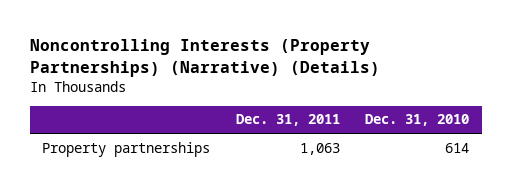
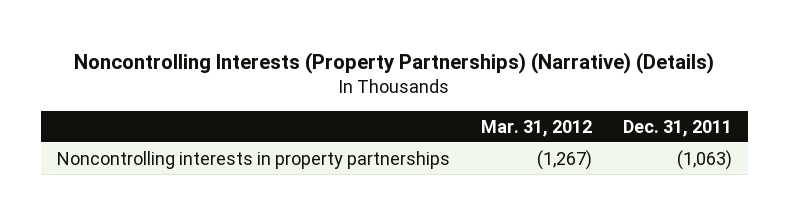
[365,114,470,127] Dec. 31, 2010 -> none
none -> [480,119,592,137] Mar. 31, 2012
[42,141,211,157] Property partnerships -> [56,150,450,169] Noncontrolling interests in property partnerships
[299,142,340,155] 1,063 -> [676,149,732,170] (1,063)

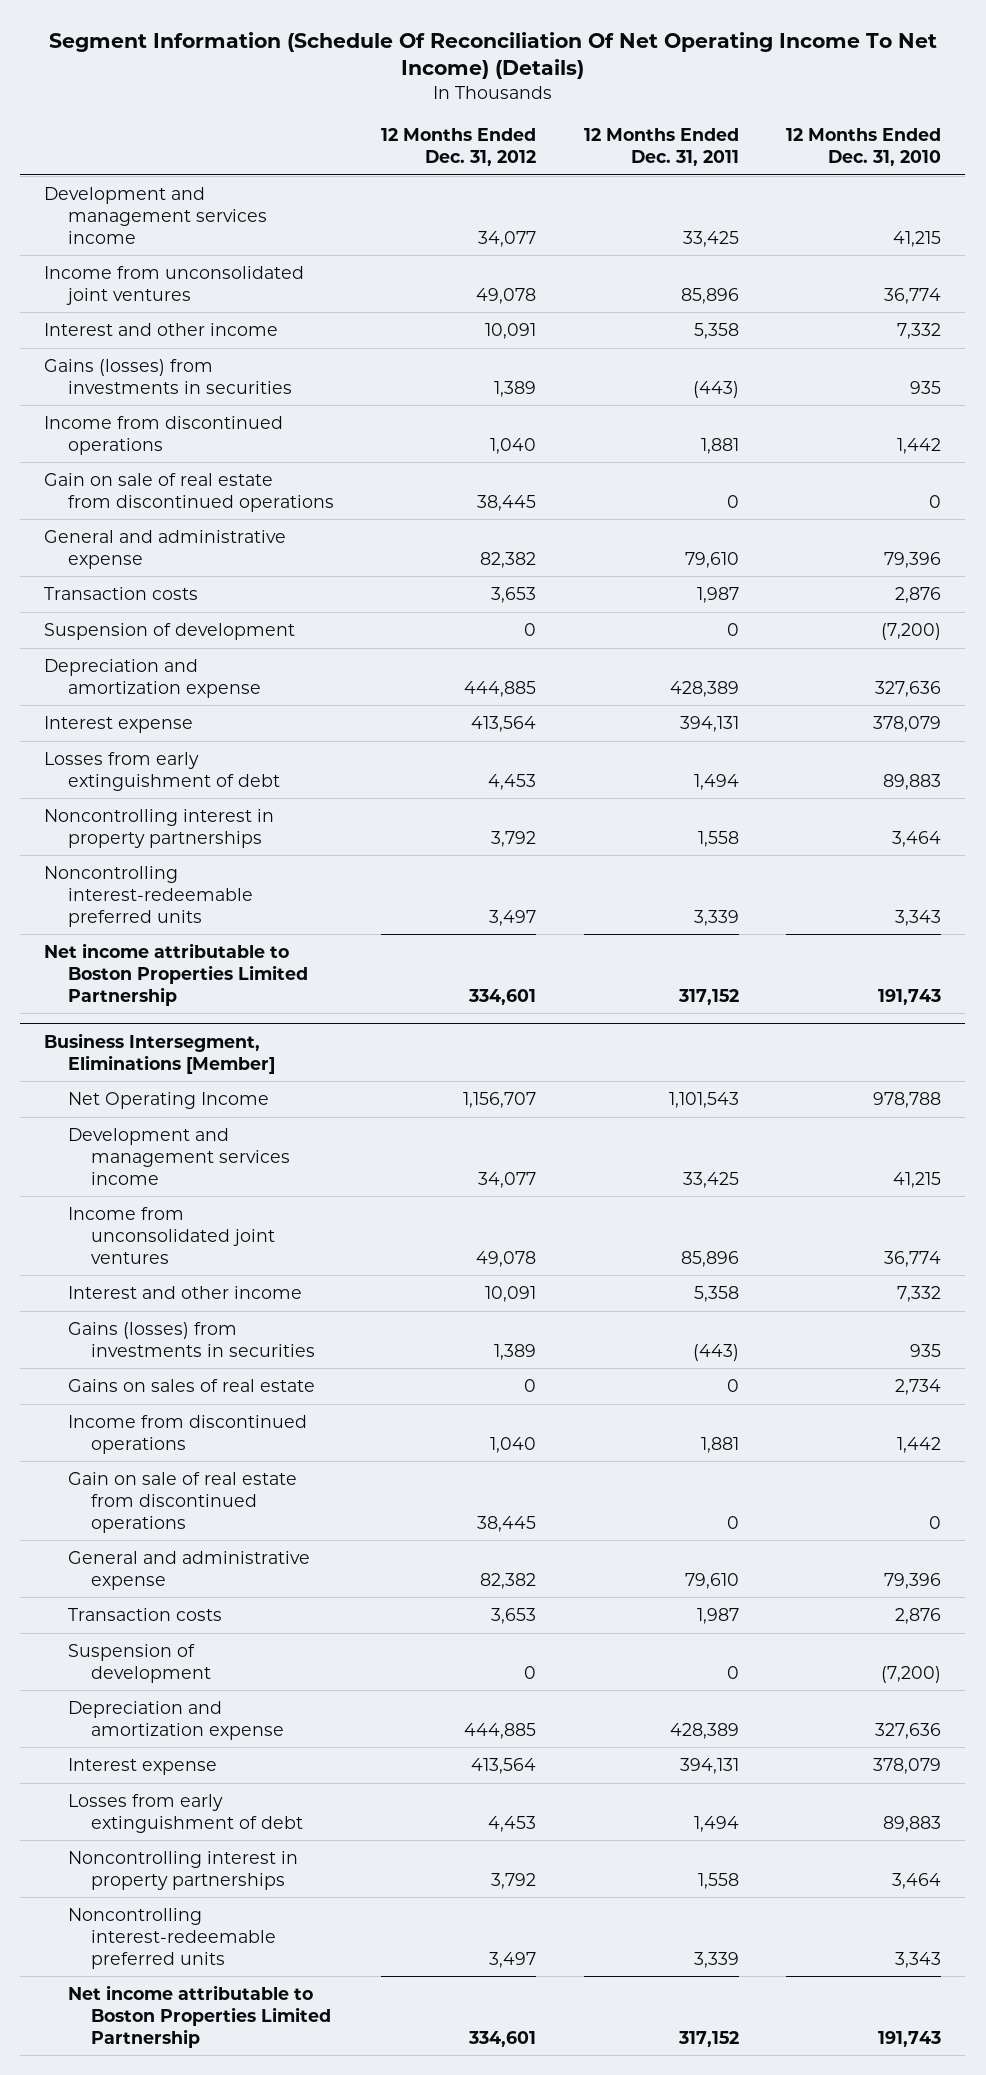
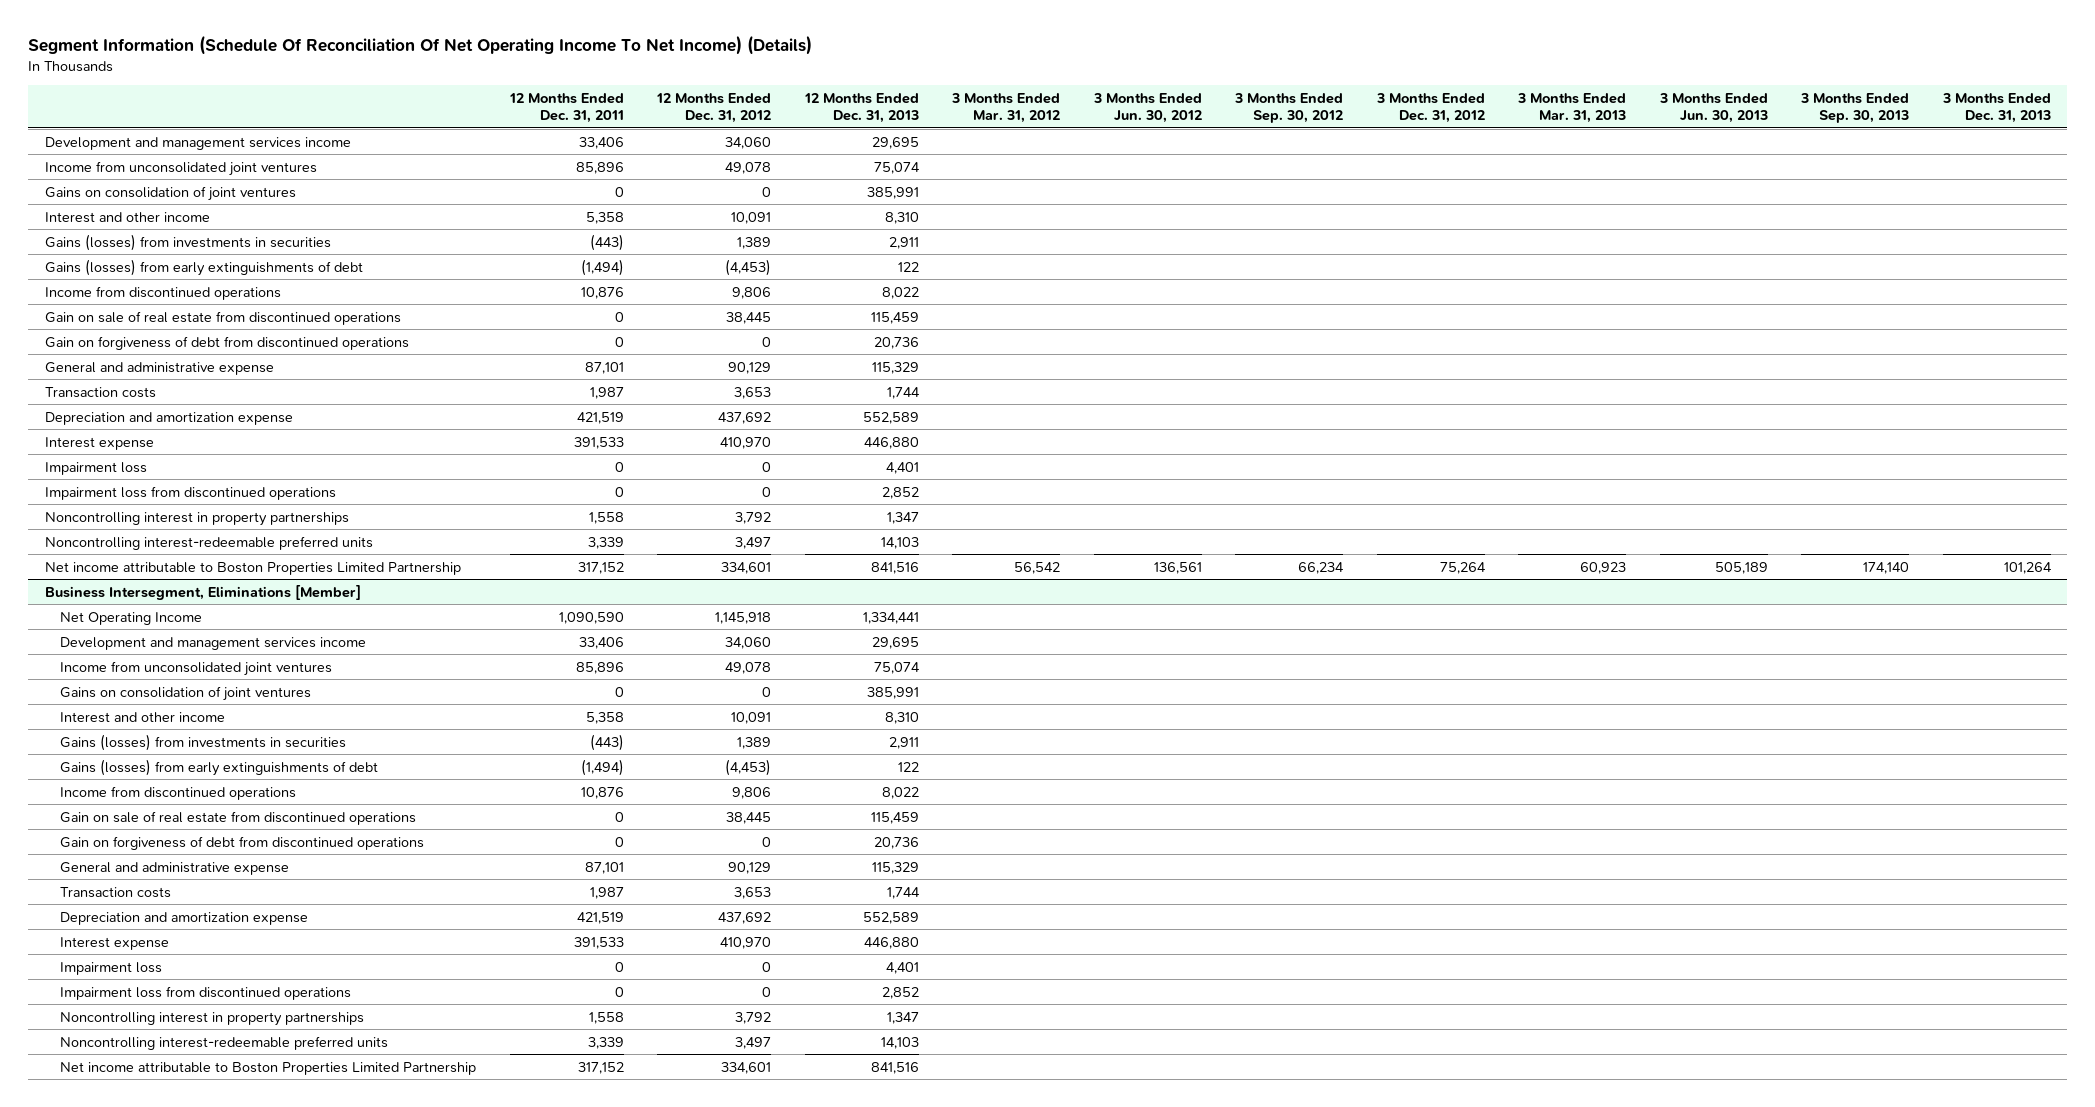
[786,128,942,166] 12 Months Ended Dec. 31, 2010 -> none
none -> [803,92,919,123] 12 Months Ended Dec. 31, 2013
none -> [951,92,1061,123] 3 Months Ended Mar. 31, 2012
none -> [1092,92,1202,123] 3 Months Ended Jun. 30, 2012
none -> [1234,92,1344,123] 3 Months Ended Sep. 30, 2012
none -> [1375,92,1485,123] 3 Months Ended Dec. 31, 2012
none -> [1517,92,1627,123] 3 Months Ended Mar. 31, 2013
none -> [1658,92,1768,123] 3 Months Ended Jun. 30, 2013
none -> [1800,92,1910,123] 3 Months Ended Sep. 30, 2013
none -> [1941,92,2051,123] 3 Months Ended Dec. 31, 2013
[478,230,537,247] 34,077 -> [725,136,772,149] 34,060
[682,230,739,247] 33,425 -> [578,136,624,149] 33,406
none -> [44,185,296,201] Gains on consolidation of joint ventures
none -> [44,258,363,276] Gains (losses) from early extinguishments of debt
[490,437,537,454] 1,040 -> [732,286,772,299] 9,806
[700,437,739,454] 1,881 -> [580,286,624,299] 10,876
none -> [44,335,409,350] Gain on forgiveness of debt from discontinued operations
[480,551,537,568] 82,382 -> [728,361,772,374] 90,129
[684,551,739,568] 79,610 -> [584,361,624,374] 87,101
[44,623,296,641] Suspension of development -> none
[44,752,280,791] Losses from early extinguishment of debt -> none
[464,680,537,697] 444,885 -> [718,411,772,424] 437,692
[669,680,739,697] 428,389 -> [576,411,624,424] 421,519
[471,716,537,733] 413,564 -> [720,436,772,449] 410,970
[679,716,739,733] 394,131 -> [573,436,624,449] 391,533
none -> [44,461,147,475] Impairment loss
none -> [44,485,336,500] Impairment loss from discontinued operations
[463,1092,537,1109] 1,156,707 -> [715,611,772,624] 1,145,918
[668,1092,739,1109] 1,101,543 -> [558,611,624,624] 1,090,590
[478,1171,537,1188] 34,077 -> [725,636,772,649] 34,060
[682,1171,739,1188] 33,425 -> [578,636,624,649] 33,406
none -> [60,685,312,701] Gains on consolidation of joint ventures
[67,1379,315,1393] Gains on sales of real estate -> none
none -> [60,758,379,776] Gains (losses) from early extinguishments of debt
[490,1436,537,1453] 1,040 -> [732,786,772,799] 9,806
[700,1436,739,1453] 1,881 -> [580,786,624,799] 10,876
none -> [60,835,425,850] Gain on forgiveness of debt from discontinued operations
[480,1572,537,1589] 82,382 -> [728,861,772,874] 90,129
[684,1572,739,1589] 79,610 -> [584,861,624,874] 87,101
[67,1644,212,1683] Suspension of development -> none
[67,1794,304,1833] Losses from early extinguishment of debt -> none
[464,1722,537,1739] 444,885 -> [718,911,772,924] 437,692
[669,1722,739,1739] 428,389 -> [576,911,624,924] 421,519
[471,1758,537,1775] 413,564 -> [720,936,772,949] 410,970
[679,1758,739,1775] 394,131 -> [573,936,624,949] 391,533
none -> [60,961,163,975] Impairment loss
none -> [60,985,352,1000] Impairment loss from discontinued operations

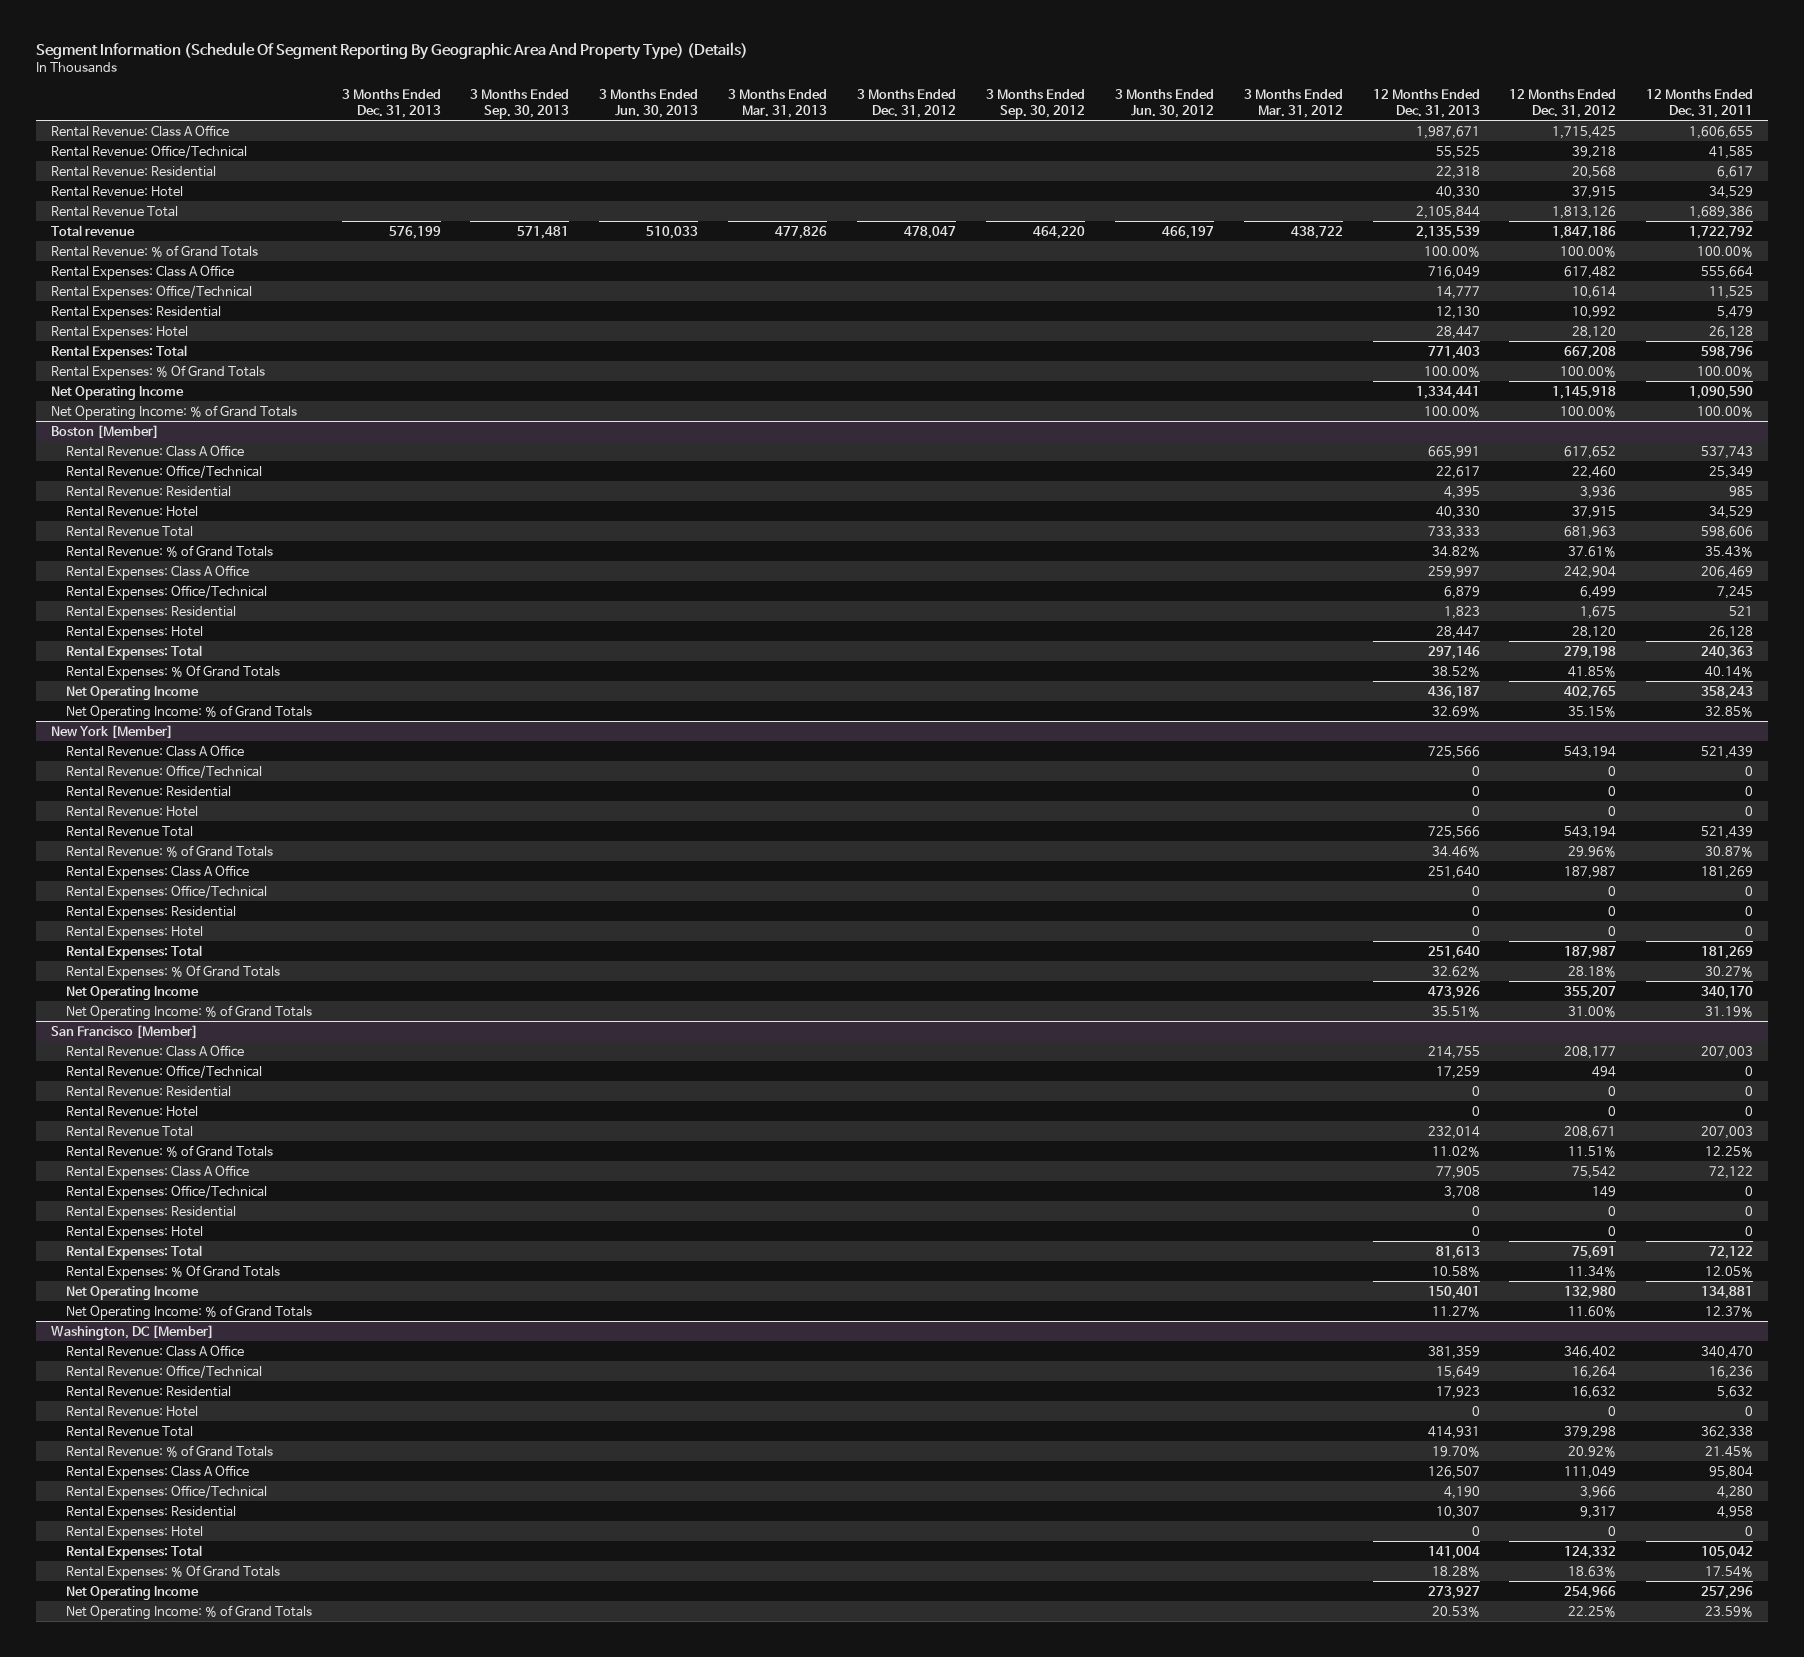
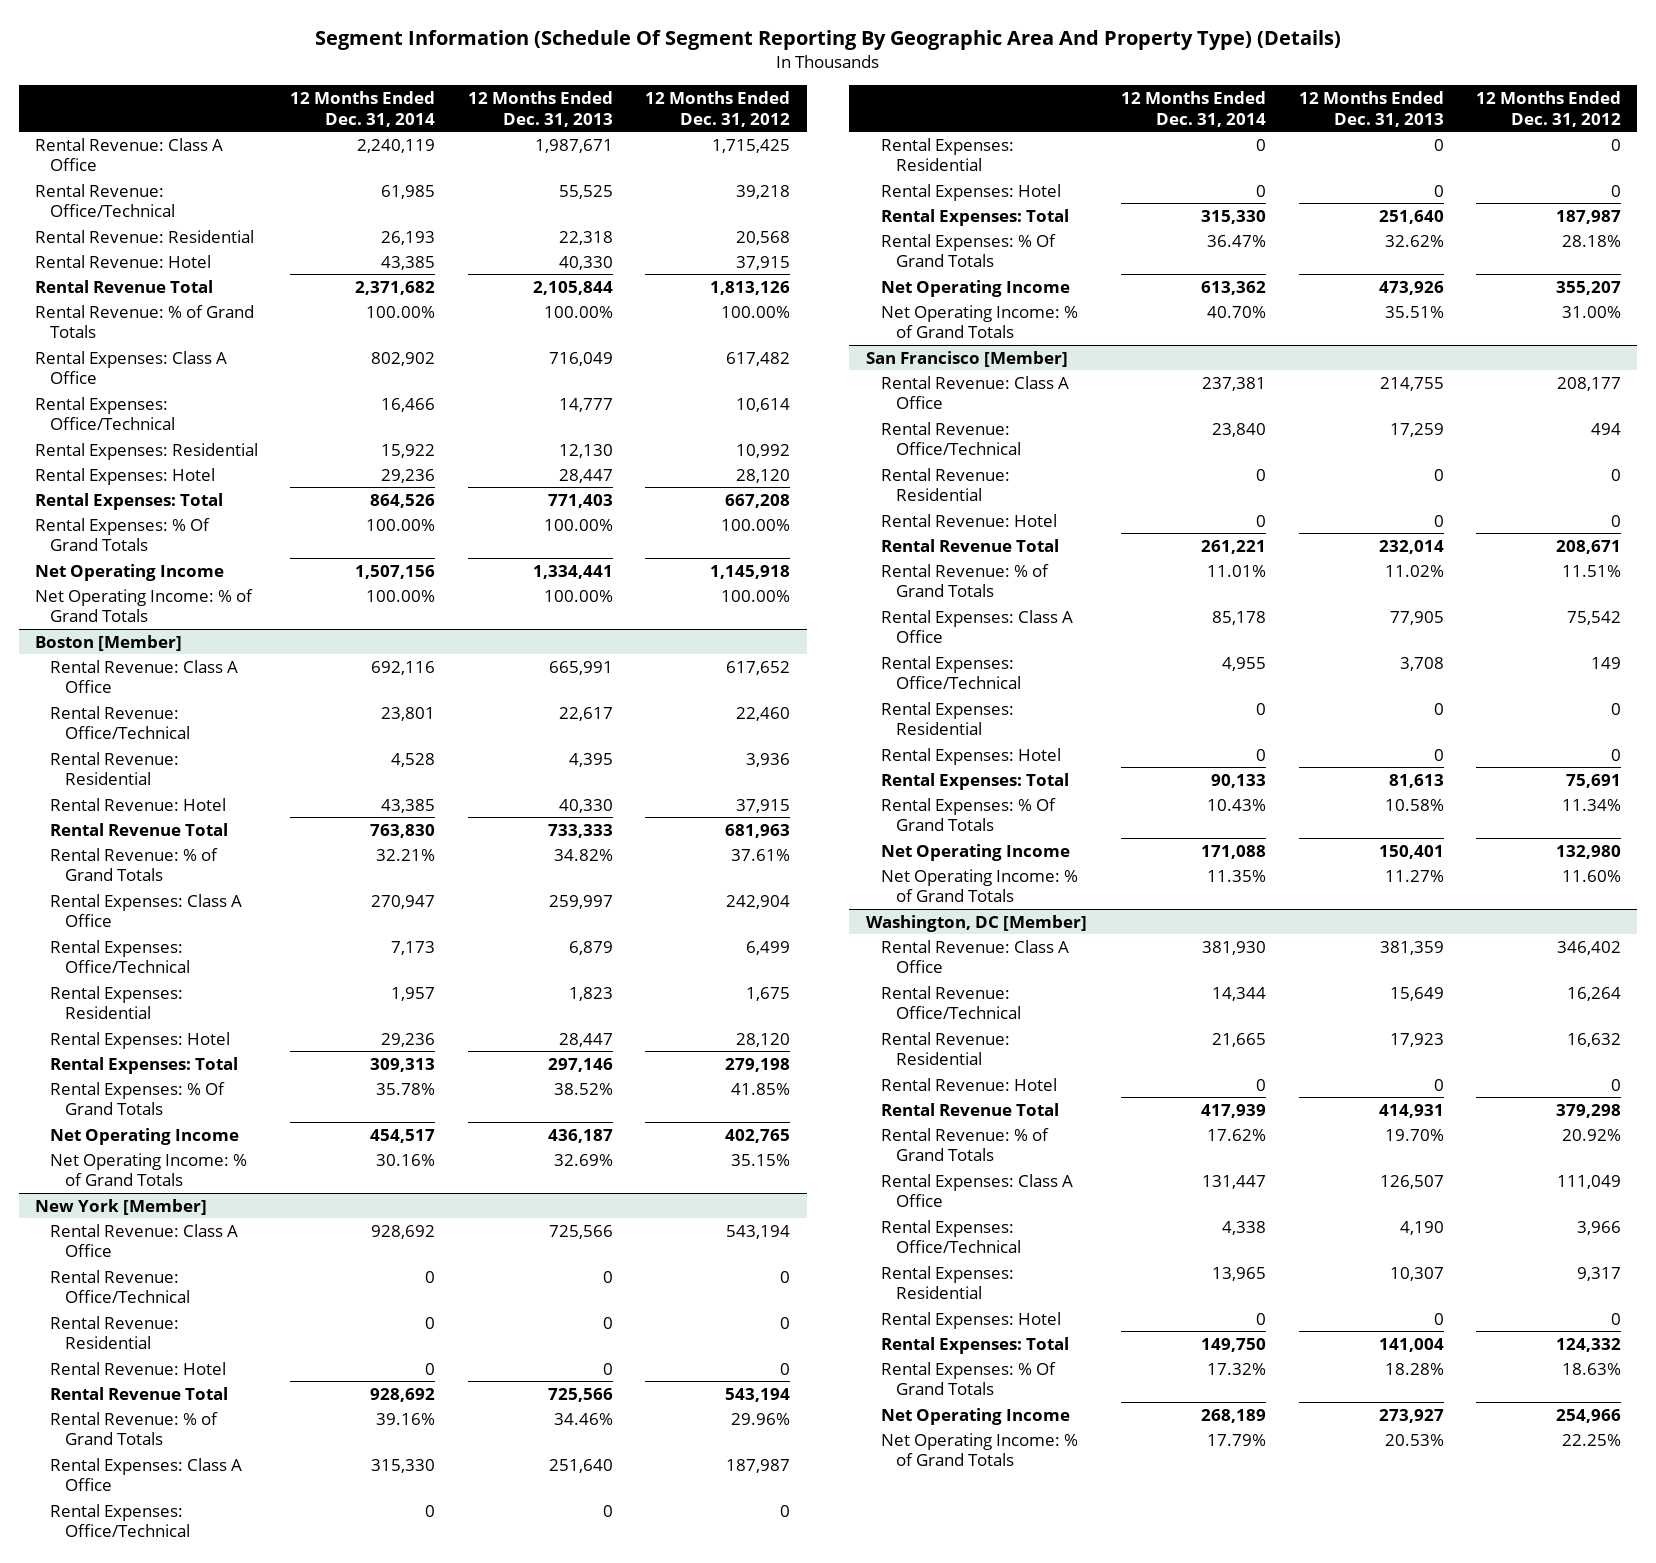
[341,89,441,118] 3 Months Ended Dec. 31, 2013 -> none
[470,89,570,119] 3 Months Ended Sep. 30, 2013 -> none
[599,89,699,118] 3 Months Ended Jun. 30, 2013 -> none
[728,89,828,118] 3 Months Ended Mar. 31, 2013 -> none
[857,89,957,118] 3 Months Ended Dec. 31, 2012 -> none
[985,89,1085,119] 3 Months Ended Sep. 30, 2012 -> none
[1114,89,1214,118] 3 Months Ended Jun. 30, 2012 -> none
[1243,89,1343,118] 3 Months Ended Mar. 31, 2012 -> none
[1646,89,1754,118] 12 Months Ended Dec. 31, 2011 -> none
none -> [290,90,436,127] 12 Months Ended Dec. 31, 2014
[50,224,135,236] Total revenue -> none

